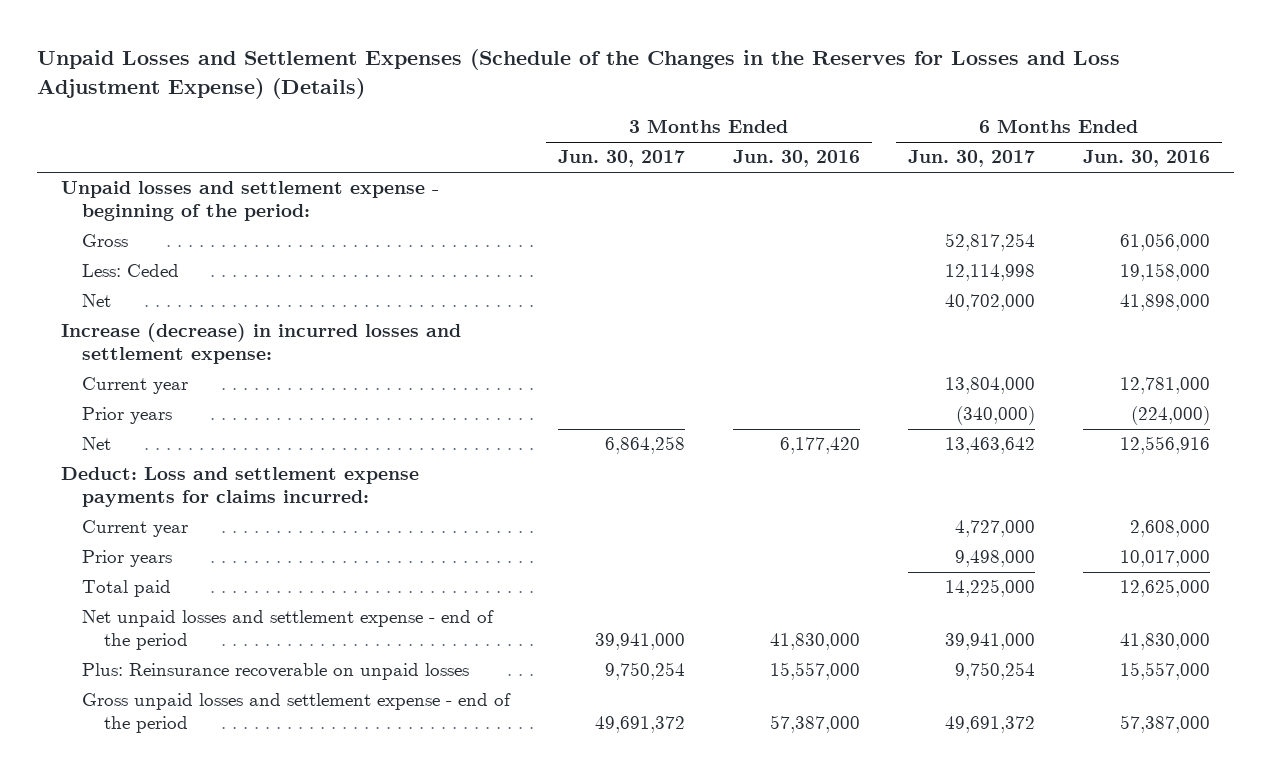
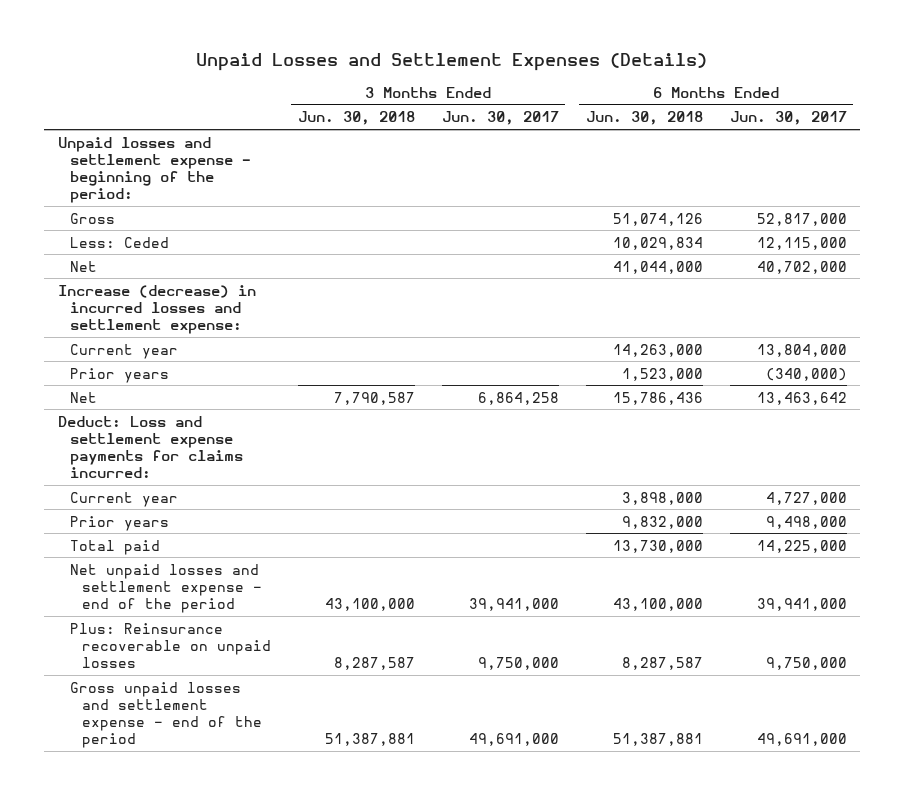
[36,49,1120,99] Unpaid Losses and Settlement Expenses (Schedule of the Changes in the Reserves for Losses and Loss Adjustment Expense) (Details) -> [196,53,708,72] Unpaid Losses and Settlement Expenses (Details)
[733,150,861,168] Jun. 30, 2016 -> none
[1083,150,1211,168] Jun. 30, 2016 -> none
none -> [297,111,415,126] Jun. 30, 2018
none -> [585,111,703,126] Jun. 30, 2018
[945,233,1036,252] 52,817,254 -> [756,212,847,226] 52,817,000
[945,264,1036,282] 12,114,998 -> [756,236,847,250] 12,115,000
[605,662,686,681] 9,750,254 -> [477,656,559,670] 9,750,000
[955,662,1036,681] 9,750,254 -> [765,656,847,670] 9,750,000
[595,716,686,734] 49,691,372 -> [468,733,559,747] 49,691,000
[945,716,1036,734] 49,691,372 -> [756,733,847,747] 49,691,000

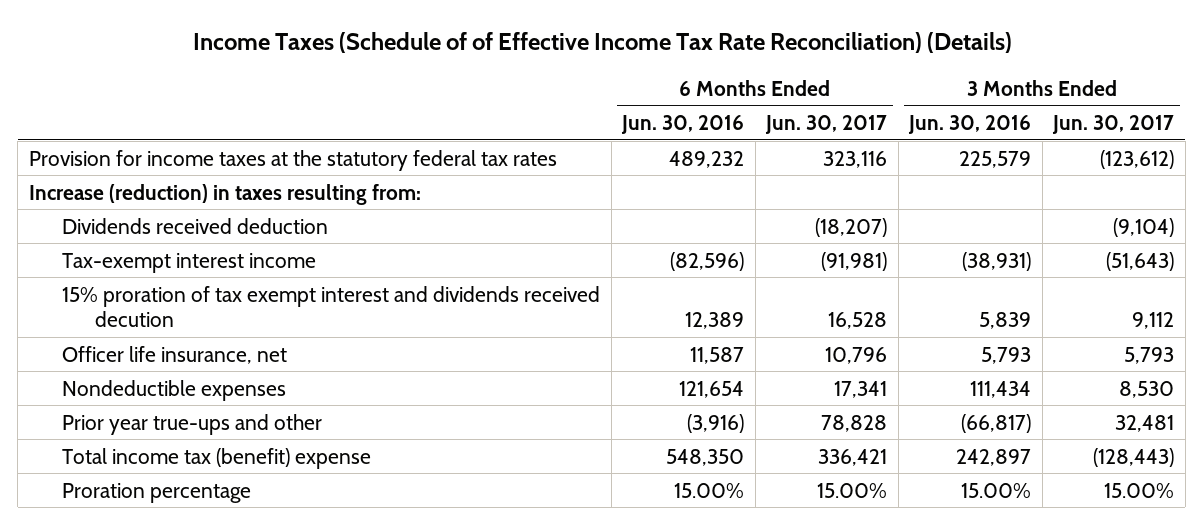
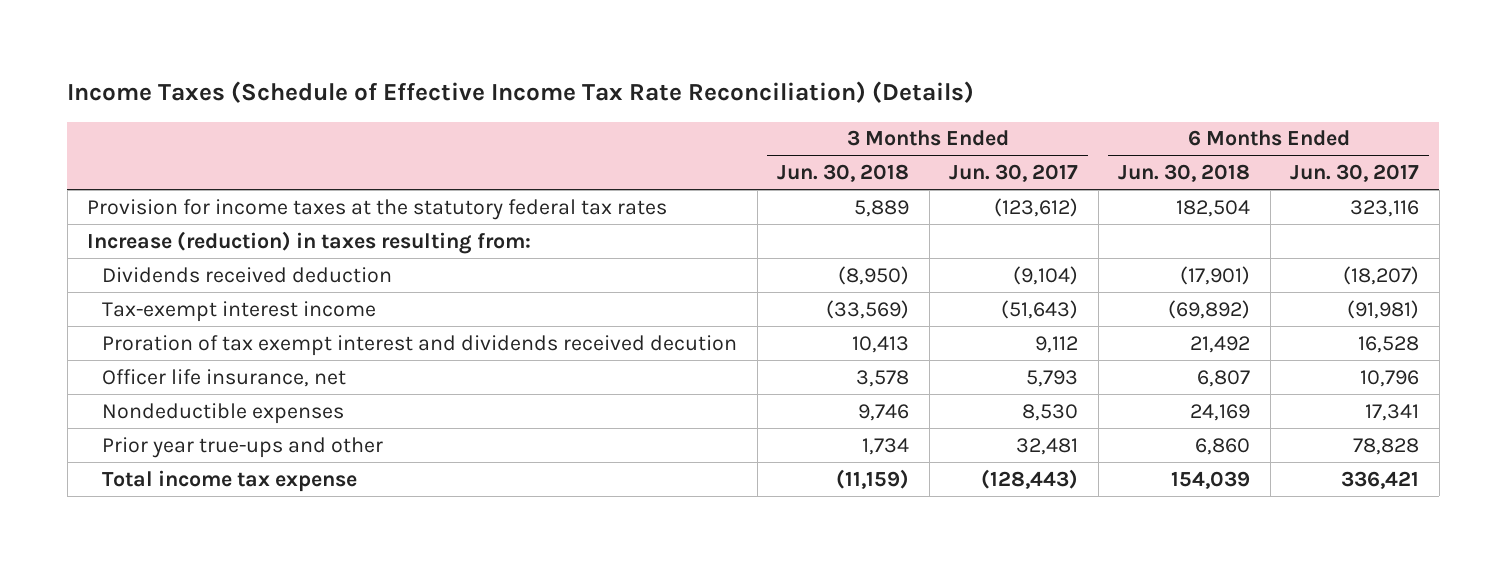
[192,32,1012,54] Income Taxes (Schedule of of Effective Income Tax Rate Reconciliation) (Details) -> [67,81,975,104] Income Taxes (Schedule of Effective Income Tax Rate Reconciliation) (Details)
[621,115,745,135] Jun. 30, 2016 -> none
[908,115,1032,135] Jun. 30, 2016 -> none
none -> [777,163,910,182] Jun. 30, 2018
none -> [1118,163,1251,182] Jun. 30, 2018
[62,285,601,327] 15% proration of tax exempt interest and dividends received decution -> [102,334,738,356] Proration of tax exempt interest and dividends received decution
[62,482,252,503] Proration percentage -> none
[62,447,372,469] Total income tax (benefit) expense -> [102,469,358,492] Total income tax expense

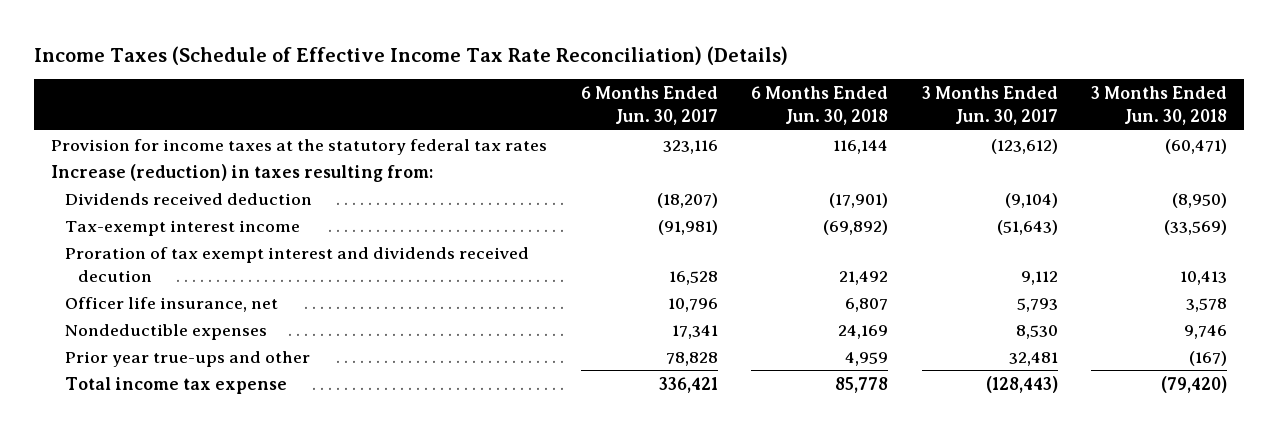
[854,199,910,217] 5,889 -> [1165,138,1228,154] (60,471)
[1176,199,1251,217] 182,504 -> [833,139,889,154] 116,144
[862,437,910,455] 1,734 -> [1189,350,1228,366] (167)
[1195,437,1251,455] 6,860 -> [845,351,889,366] 4,959
[836,468,910,489] (11,159) -> [1161,375,1228,393] (79,420)
[1171,470,1251,489] 154,039 -> [835,376,889,393] 85,778

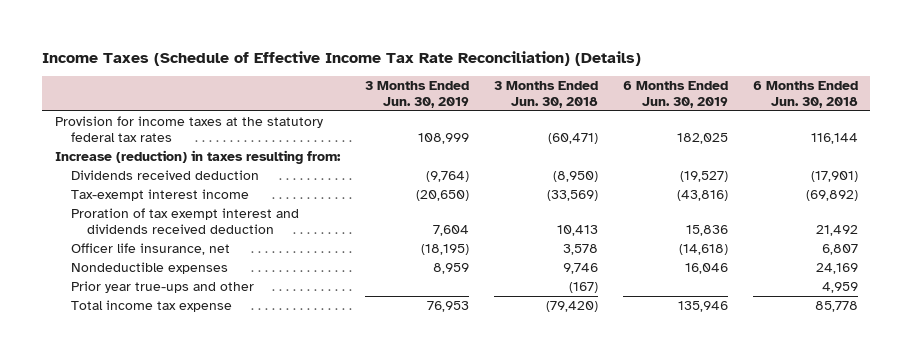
[580,86,718,125] 6 Months Ended Jun. 30, 2017 -> none
[921,86,1058,125] 3 Months Ended Jun. 30, 2017 -> none
none -> [364,81,469,108] 3 Months Ended Jun. 30, 2019
none -> [622,81,728,108] 6 Months Ended Jun. 30, 2019
[64,246,529,282] Proration of tax exempt interest and dividends received decution -> [70,208,299,234] Proration of tax exempt interest and dividends received deduction

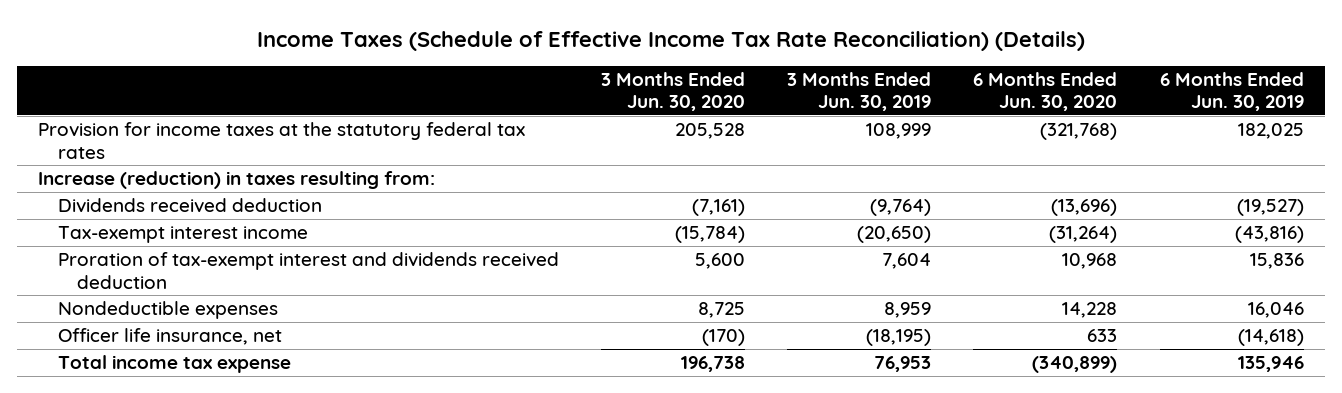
[493,81,598,108] 3 Months Ended Jun. 30, 2018 -> none
[752,81,858,108] 6 Months Ended Jun. 30, 2018 -> none
none -> [600,71,745,112] 3 Months Ended Jun. 30, 2020
none -> [973,71,1118,112] 6 Months Ended Jun. 30, 2020
[70,208,299,234] Proration of tax exempt interest and dividends received deduction -> [57,252,559,289] Proration of tax-exempt interest and dividends received deduction
[70,281,254,294] Prior year true-ups and other -> none
[70,243,230,256] Officer life insurance, net -> [57,328,282,346] Officer life insurance, net

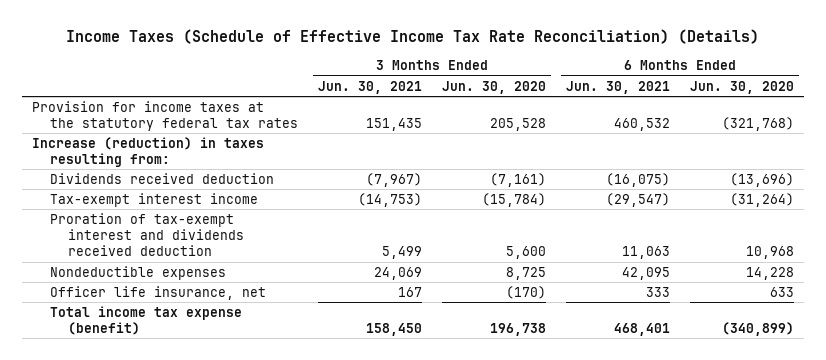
[787,71,932,112] 3 Months Ended Jun. 30, 2019 -> none
[1159,71,1304,112] 6 Months Ended Jun. 30, 2019 -> none
none -> [317,80,422,94] Jun. 30, 2021
none -> [566,80,671,94] Jun. 30, 2021
[57,355,291,374] Total income tax expense -> [49,305,242,336] Total income tax expense (benefit)

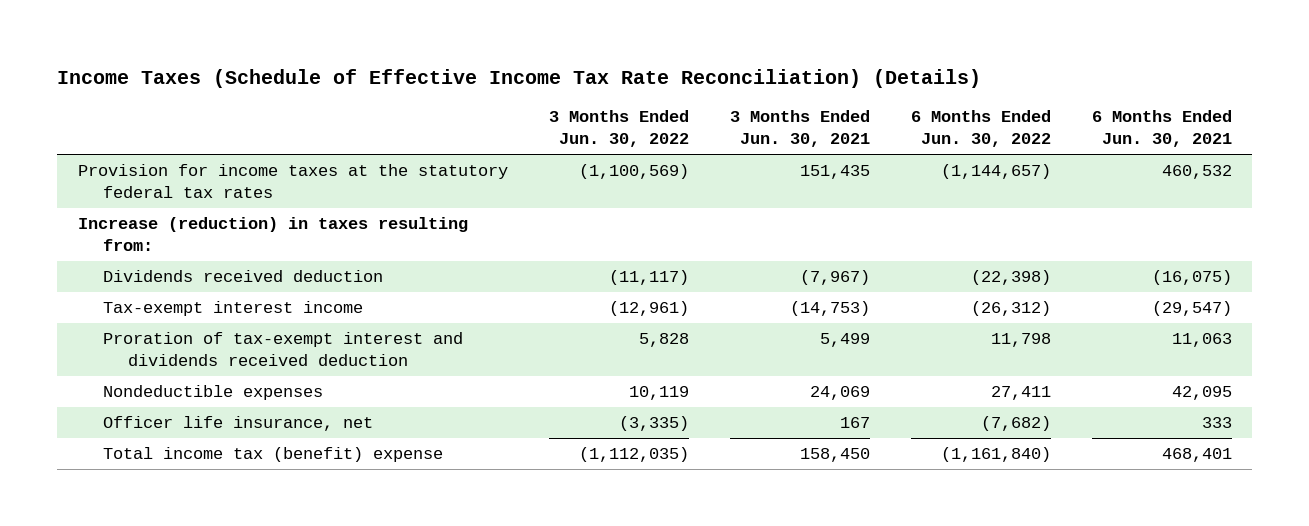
[441,80,546,94] Jun. 30, 2020 -> none
[690,80,795,94] Jun. 30, 2020 -> none
none -> [548,110,689,148] 3 Months Ended Jun. 30, 2022
none -> [910,110,1051,148] 6 Months Ended Jun. 30, 2022
[49,305,242,336] Total income tax expense (benefit) -> [102,447,443,463] Total income tax (benefit) expense

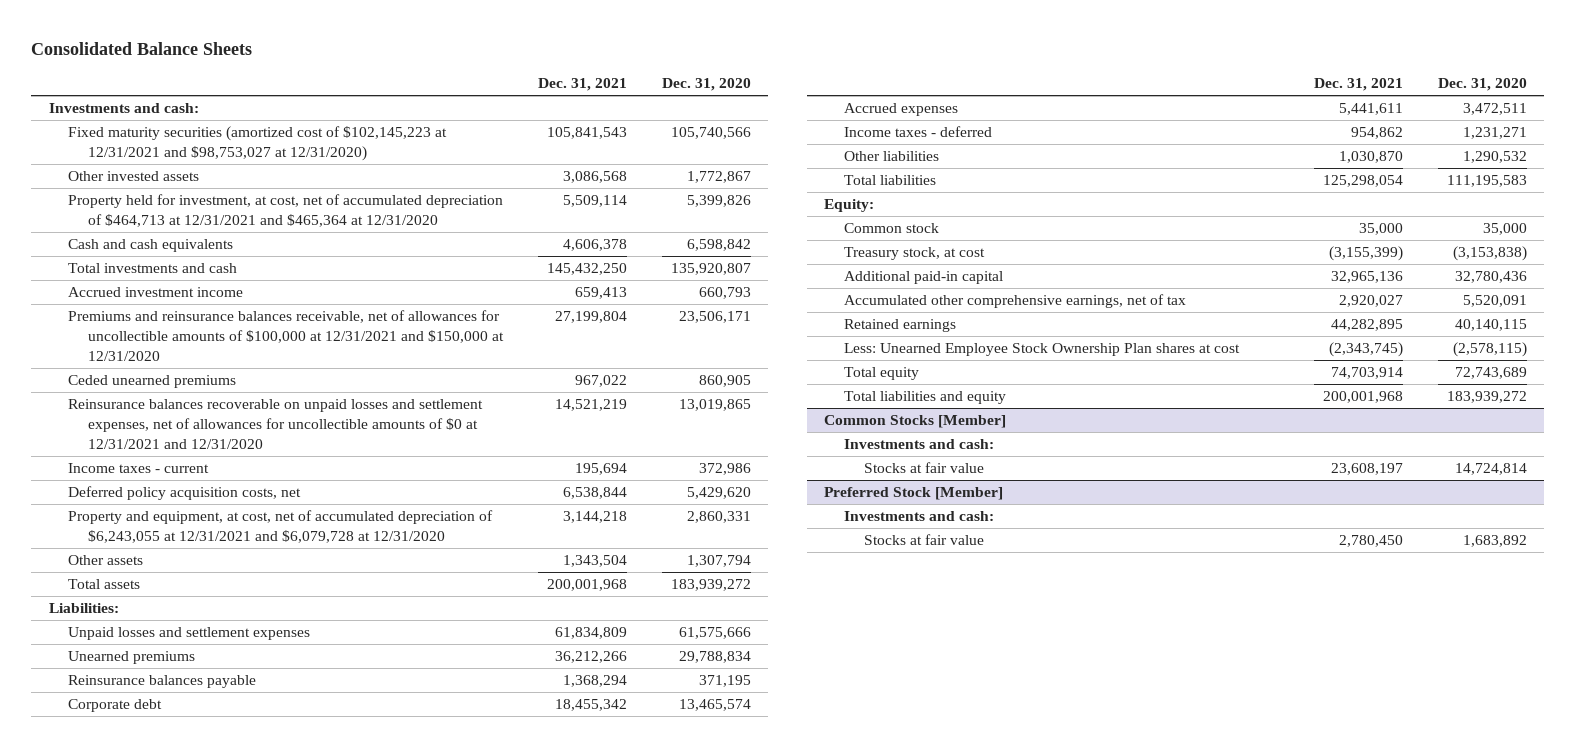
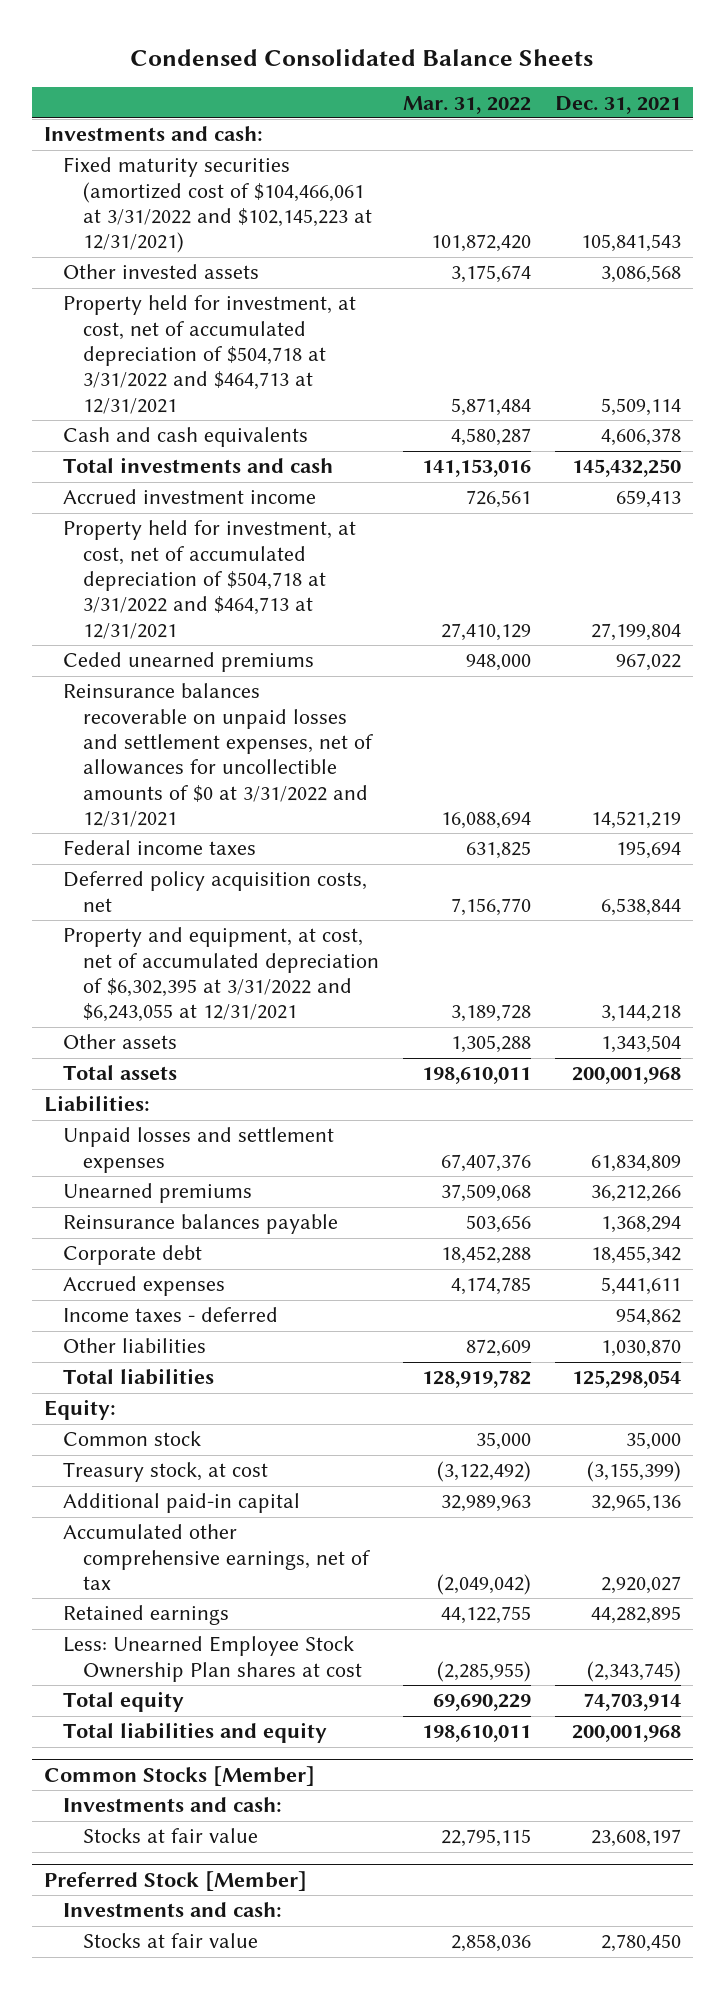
[31,42,253,56] Consolidated Balance Sheets -> [130,48,594,66] Condensed Consolidated Balance Sheets
[661,78,751,92] Dec. 31, 2020 -> none
none -> [402,95,531,114] Mar. 31, 2022
[68,126,448,161] Fixed maturity securities (amortized cost of $102,145,223 at 12/31/2021 and $98,753,027 at 12/31/2020) -> [63,157,372,254] Fixed maturity securities (amortized cost of $104,466,061 at 3/31/2022 and $102,145,223 at 12/31/2021)
[68,194,504,227] Property held for investment, at cost, net of accumulated depreciation of $464,713 at 12/31/2021 and $465,364 at 12/31/2020 -> [63,295,357,414] Property held for investment, at cost, net of accumulated depreciation of $504,718 at 3/31/2022 and $464,713 at 12/31/2021
[68,310,504,361] Premiums and reinsurance balances receivable, net of allowances for uncollectible amounts of $100,000 at 12/31/2021 and $150,000 at 12/31/2020 -> [63,520,357,639] Property held for investment, at cost, net of accumulated depreciation of $504,718 at 3/31/2022 and $464,713 at 12/31/2021
[68,399,484,449] Reinsurance balances recoverable on unpaid losses and settlement expenses, net of allowances for uncollectible amounts of $0 at 12/31/2021 and 12/31/2020 -> [63,683,373,828] Reinsurance balances recoverable on unpaid losses and settlement expenses, net of allowances for uncollectible amounts of $0 at 3/31/2022 and 12/31/2021
[68,463,210,474] Income taxes - current -> [63,840,257,856] Federal income taxes
[68,510,494,543] Property and equipment, at cost, net of accumulated depreciation of $6,243,055 at 12/31/2021 and $6,079,728 at 12/31/2020 -> [63,927,379,1023] Property and equipment, at cost, net of accumulated depreciation of $6,302,395 at 3/31/2022 and $6,243,055 at 12/31/2021

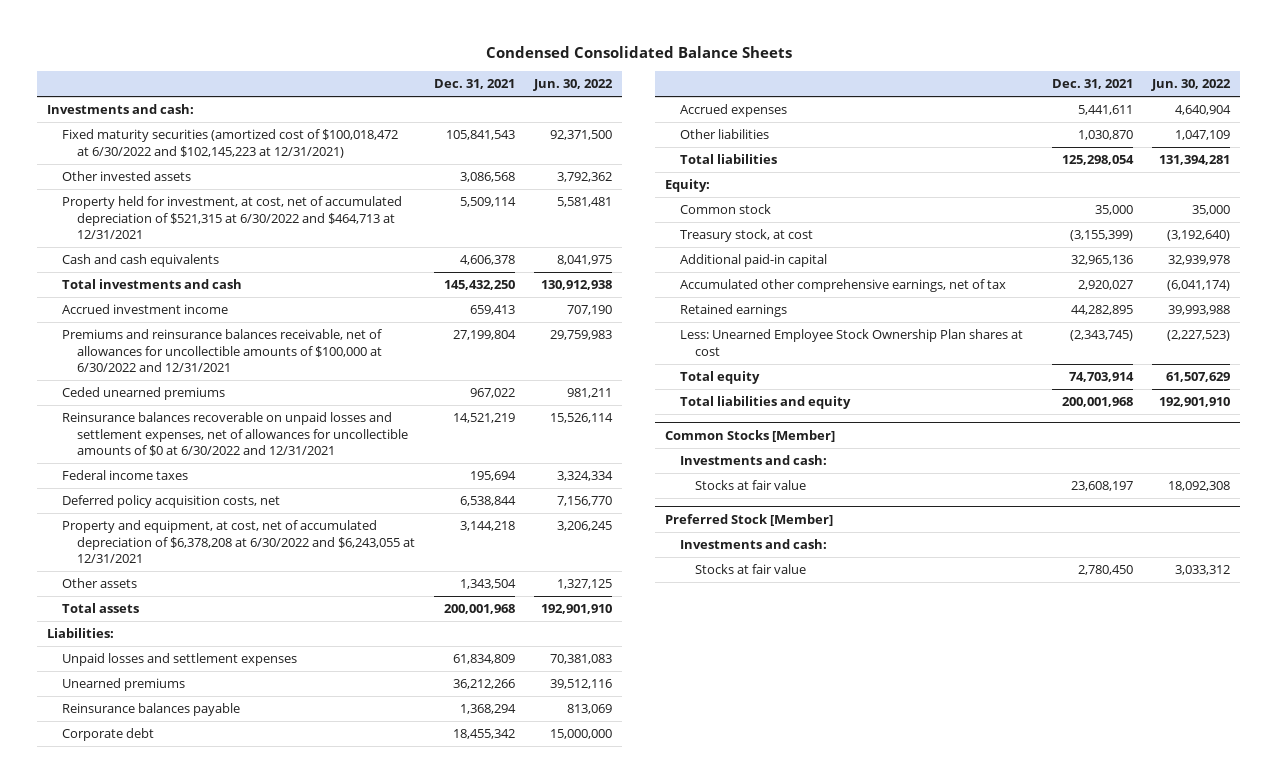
[402,95,531,114] Mar. 31, 2022 -> none
none -> [533,79,614,92] Jun. 30, 2022
[63,157,372,254] Fixed maturity securities (amortized cost of $104,466,061 at 3/31/2022 and $102,145,223 at 12/31/2021) -> [61,129,398,158] Fixed maturity securities (amortized cost of $100,018,472 at 6/30/2022 and $102,145,223 at 12/31/2021)
[63,295,357,414] Property held for investment, at cost, net of accumulated depreciation of $504,718 at 3/31/2022 and $464,713 at 12/31/2021 -> [61,196,402,240] Property held for investment, at cost, net of accumulated depreciation of $521,315 at 6/30/2022 and $464,713 at 12/31/2021
[63,520,357,639] Property held for investment, at cost, net of accumulated depreciation of $504,718 at 3/31/2022 and $464,713 at 12/31/2021 -> [61,329,382,373] Premiums and reinsurance balances receivable, net of allowances for uncollectible amounts of $100,000 at 6/30/2022 and 12/31/2021
[63,683,373,828] Reinsurance balances recoverable on unpaid losses and settlement expenses, net of allowances for uncollectible amounts of $0 at 3/31/2022 and 12/31/2021 -> [61,412,408,457] Reinsurance balances recoverable on unpaid losses and settlement expenses, net of allowances for uncollectible amounts of $0 at 6/30/2022 and 12/31/2021
[63,927,379,1023] Property and equipment, at cost, net of accumulated depreciation of $6,302,395 at 3/31/2022 and $6,243,055 at 12/31/2021 -> [61,520,415,564] Property and equipment, at cost, net of accumulated depreciation of $6,378,208 at 6/30/2022 and $6,243,055 at 12/31/2021
[63,1307,279,1323] Income taxes - deferred -> none

